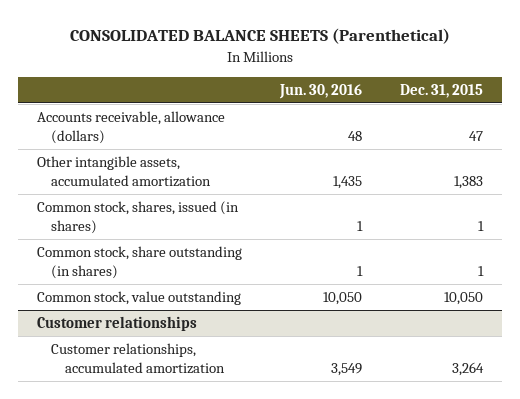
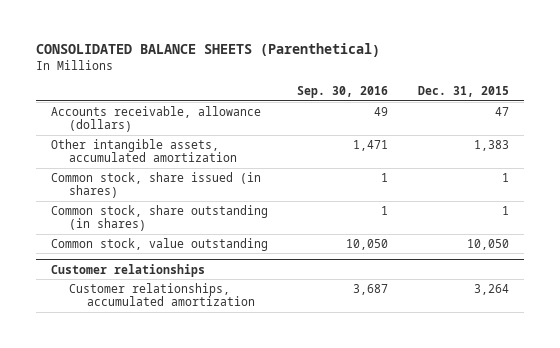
[278,83,362,99] Jun. 30, 2016 -> none
none -> [297,86,389,99] Sep. 30, 2016
[37,201,240,235] Common stock, shares, issued (in shares) -> [50,171,261,199] Common stock, share issued (in shares)

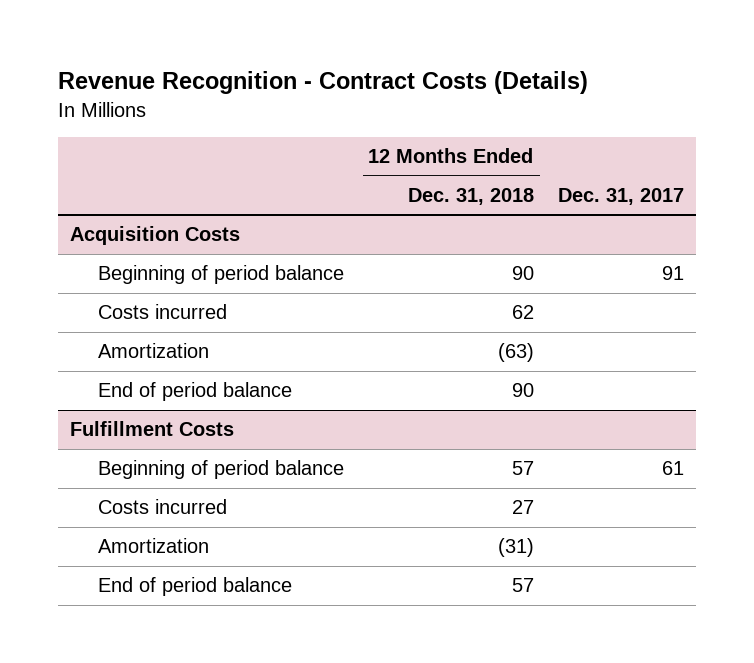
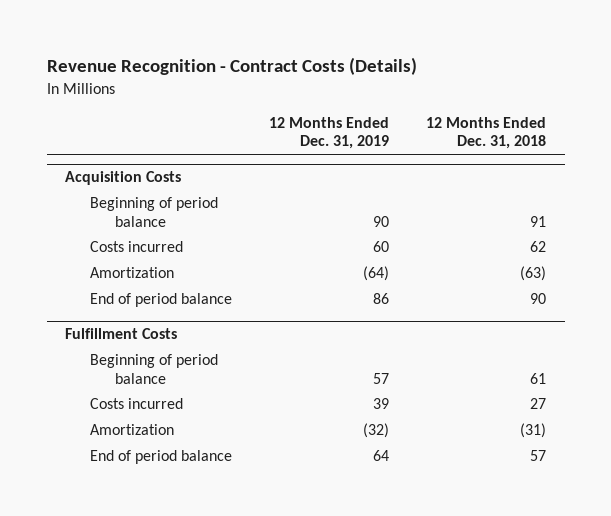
[557,187,684,205] Dec. 31, 2017 -> none
none -> [269,116,390,150] 12 Months Ended Dec. 31, 2019
[511,266,534,281] 90 -> [530,215,547,227] 91
[511,461,534,476] 57 -> [530,372,547,384] 61

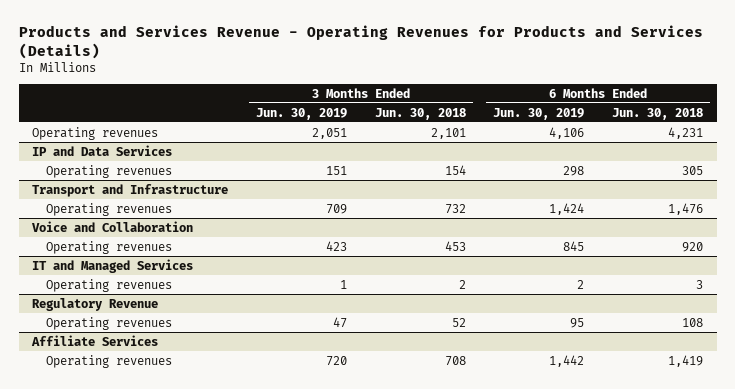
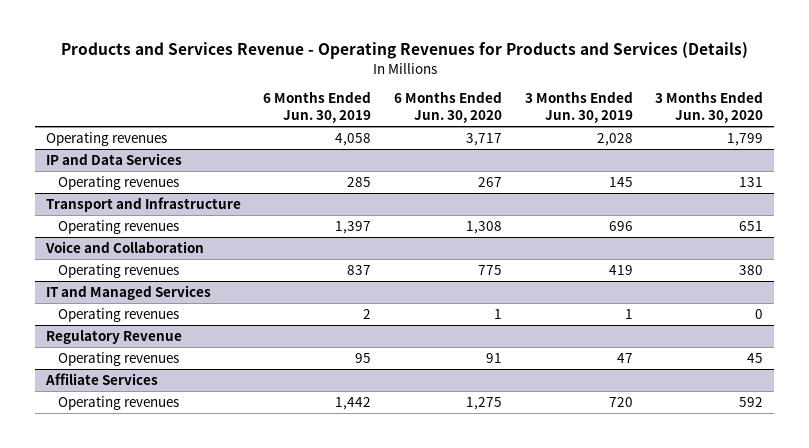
[374,107,466,120] Jun. 30, 2018 -> none
[612,107,704,120] Jun. 30, 2018 -> none
none -> [394,90,503,124] 6 Months Ended Jun. 30, 2020
none -> [655,90,764,124] 3 Months Ended Jun. 30, 2020
[312,127,348,139] 2,051 -> [596,132,633,146] 2,028
[549,126,585,139] 4,106 -> [335,132,372,146] 4,058
[326,165,348,175] 151 -> [608,176,633,187] 145
[563,165,585,176] 298 -> [347,176,372,187] 285
[326,203,348,214] 709 -> [608,220,633,231] 696
[549,202,585,215] 1,424 -> [335,220,372,234] 1,397
[326,240,348,251] 423 -> [608,264,633,275] 419
[563,240,585,251] 845 -> [347,264,372,275] 837

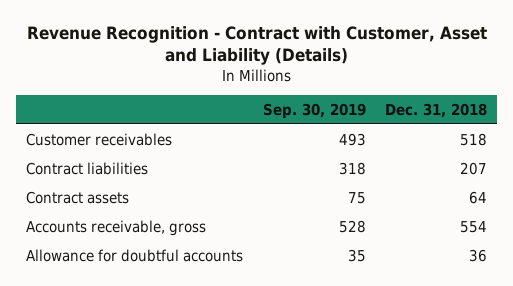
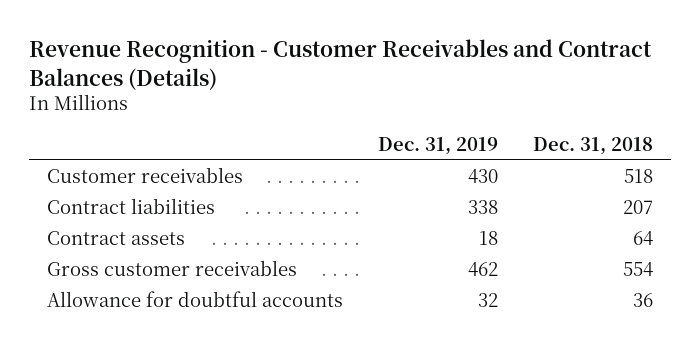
[26,25,487,66] Revenue Recognition - Contract with Customer, Asset and Liability (Details) -> [28,39,652,90] Revenue Recognition - Customer Receivables and Contract Balances (Details)
[262,102,366,119] Sep. 30, 2019 -> none
none -> [377,137,498,156] Dec. 31, 2019
[25,219,206,236] Accounts receivable, gross -> [46,260,297,277] Gross customer receivables

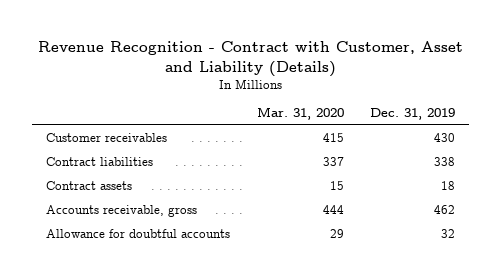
[28,39,652,90] Revenue Recognition - Customer Receivables and Contract Balances (Details) -> [37,41,463,77] Revenue Recognition - Contract with Customer, Asset and Liability (Details)
[533,137,654,156] Dec. 31, 2018 -> none
none -> [256,107,344,121] Mar. 31, 2020
[46,260,297,277] Gross customer receivables -> [45,205,197,218] Accounts receivable, gross

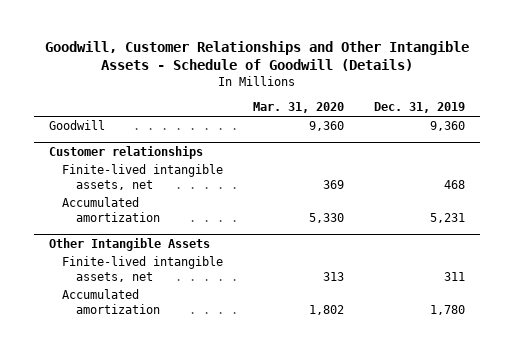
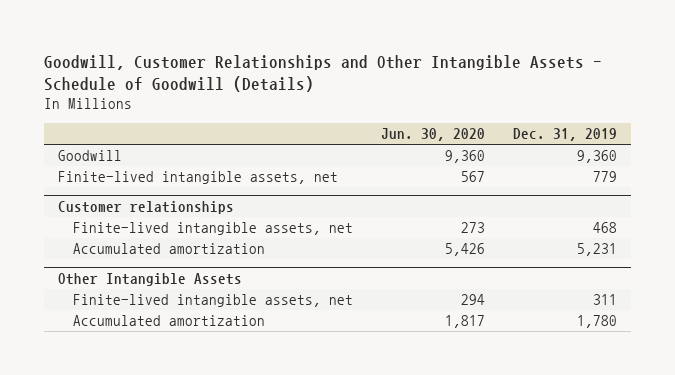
[253,102,345,114] Mar. 31, 2020 -> none
none -> [381,127,486,141] Jun. 30, 2020
none -> [58,171,339,185] Finite-lived intangible assets, net

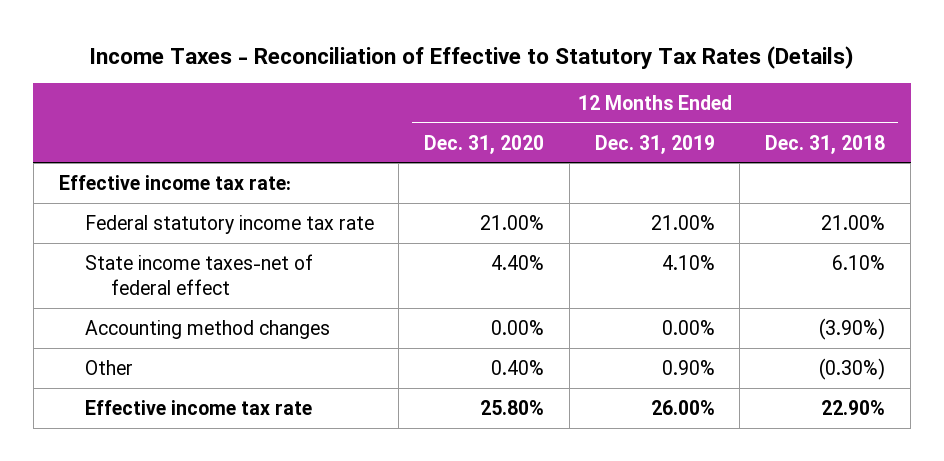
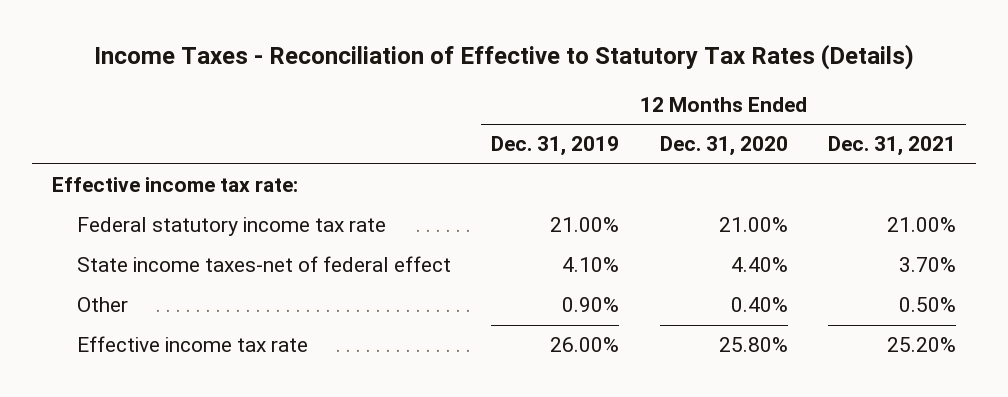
[765,134,886,154] Dec. 31, 2018 -> none
none -> [828,136,957,157] Dec. 31, 2021
[84,319,330,339] Accounting method changes -> none

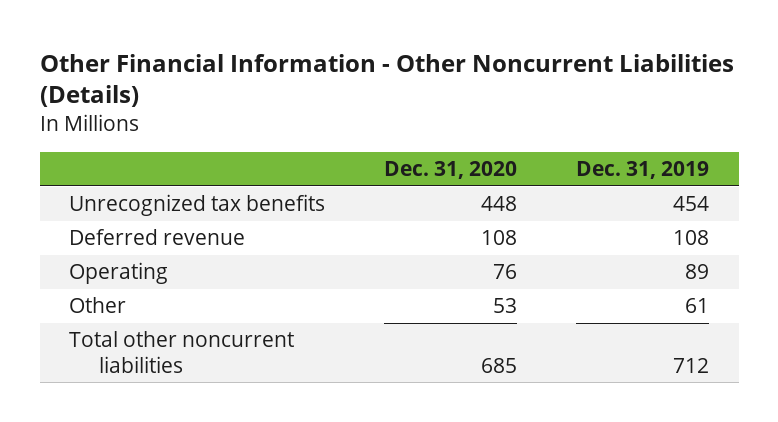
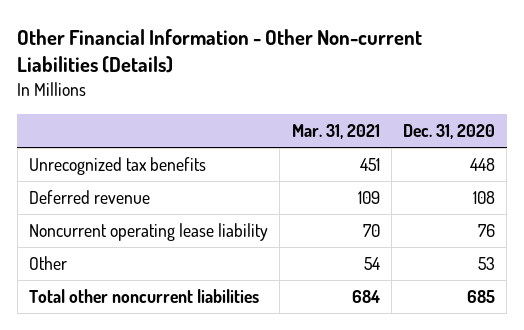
[39,53,734,108] Other Financial Information - Other Noncurrent Liabilities (Details) -> [17,28,423,74] Other Financial Information - Other Non-current Liabilities (Details)
[576,160,710,179] Dec. 31, 2019 -> none
none -> [291,123,380,139] Mar. 31, 2021
[69,262,169,285] Operating -> [29,223,269,242] Noncurrent operating lease liability

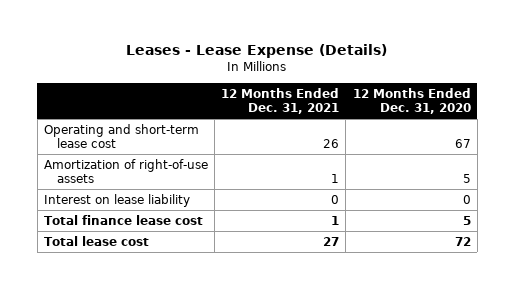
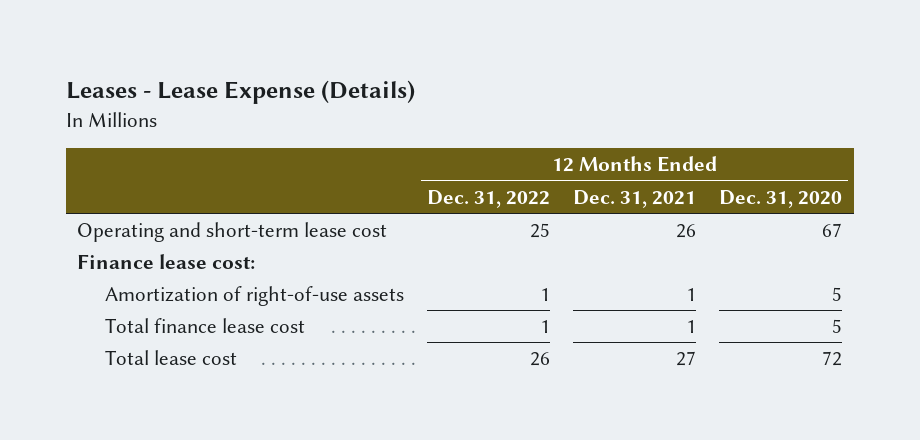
none -> [427,189,551,208] Dec. 31, 2022
none -> [77,254,256,270] Finance lease cost:
[43,193,190,207] Interest on lease liability -> none

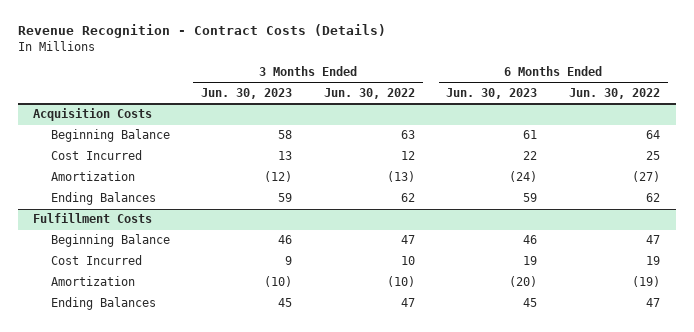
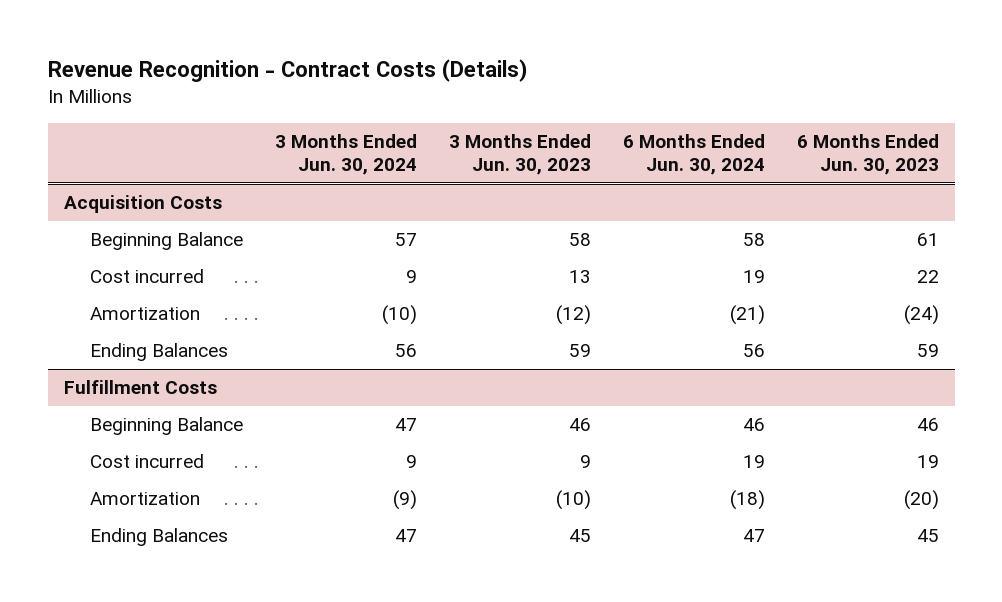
[323,87,415,99] Jun. 30, 2022 -> none
[569,87,661,99] Jun. 30, 2022 -> none
none -> [275,133,418,176] 3 Months Ended Jun. 30, 2024
none -> [622,133,765,176] 6 Months Ended Jun. 30, 2024
[50,150,142,161] Cost Incurred -> [90,269,205,284] Cost incurred
[50,255,142,266] Cost Incurred -> [90,454,205,469] Cost incurred

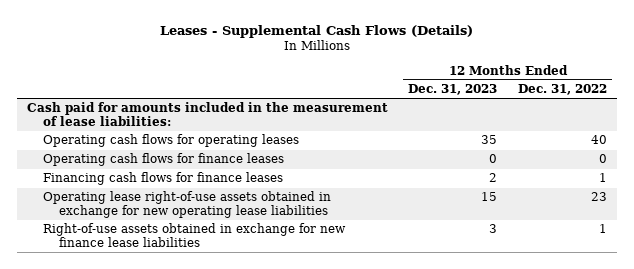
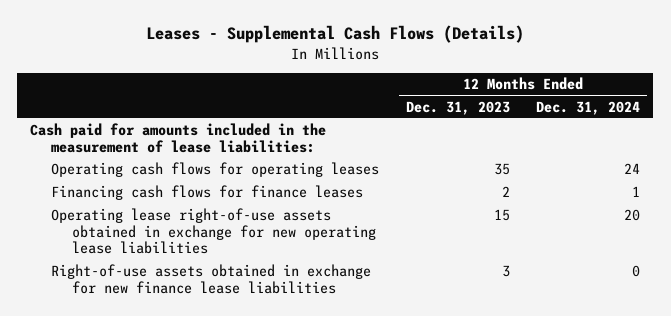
[517,84,607,96] Dec. 31, 2022 -> none
none -> [536,100,641,115] Dec. 31, 2024
[43,153,285,167] Operating cash flows for finance leases -> none

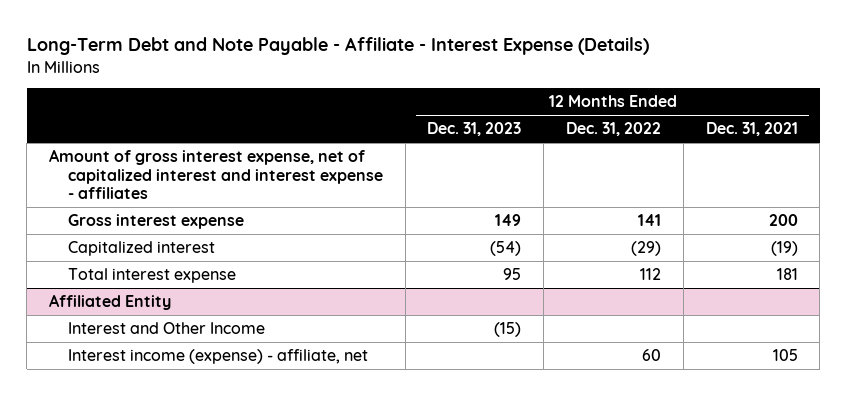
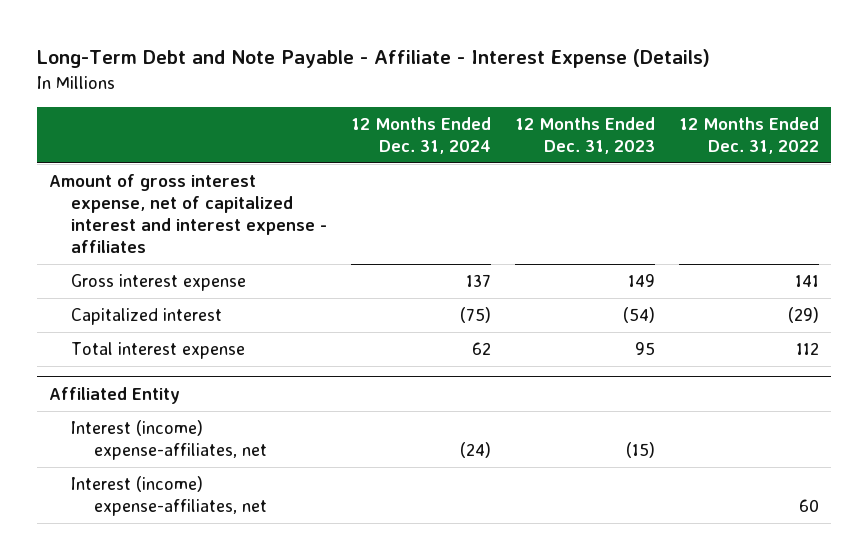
[705,122,798,137] Dec. 31, 2021 -> none
none -> [351,116,492,154] 12 Months Ended Dec. 31, 2024
[67,322,265,335] Interest and Other Income -> [71,420,267,461] Interest (income) expense-affiliates, net
[67,349,368,365] Interest income (expense) - affiliate, net -> [71,476,267,517] Interest (income) expense-affiliates, net

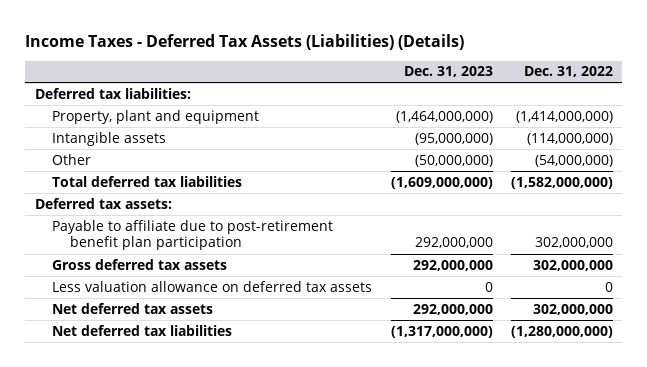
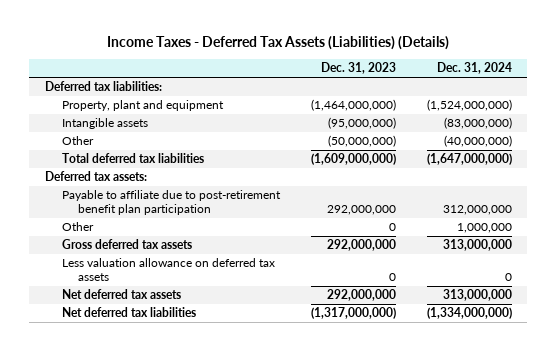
[523,66,613,78] Dec. 31, 2022 -> none
none -> [436,62,512,75] Dec. 31, 2024
none -> [61,222,94,232] Other

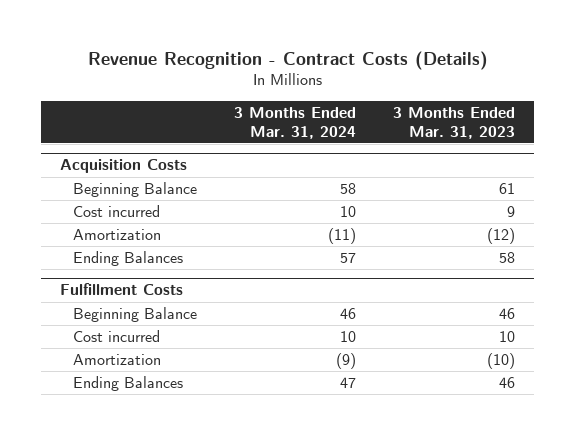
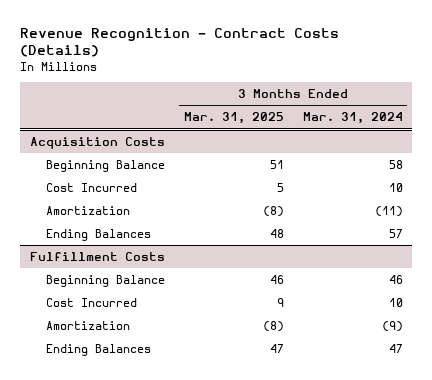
[393,106,516,139] 3 Months Ended Mar. 31, 2023 -> none
none -> [183,112,284,125] Mar. 31, 2025
[72,204,160,217] Cost incurred -> [45,182,137,192] Cost Incurred
[72,329,160,342] Cost incurred -> [45,297,137,307] Cost Incurred

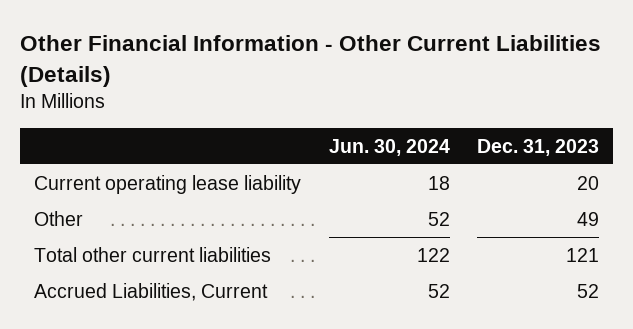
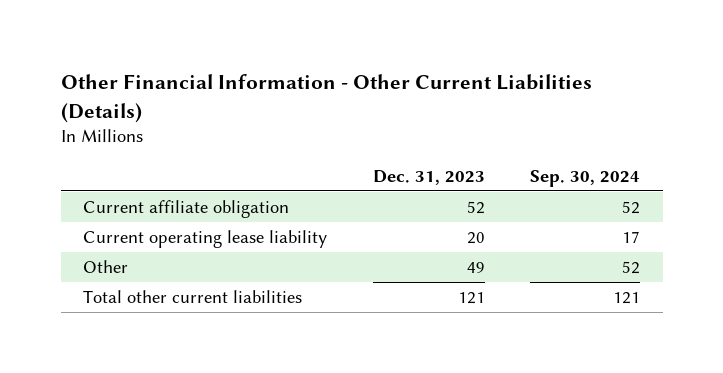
[328,138,450,156] Jun. 30, 2024 -> none
none -> [529,169,640,187] Sep. 30, 2024
none -> [83,200,290,219] Current affiliate obligation
[34,282,269,301] Accrued Liabilities, Current -> none

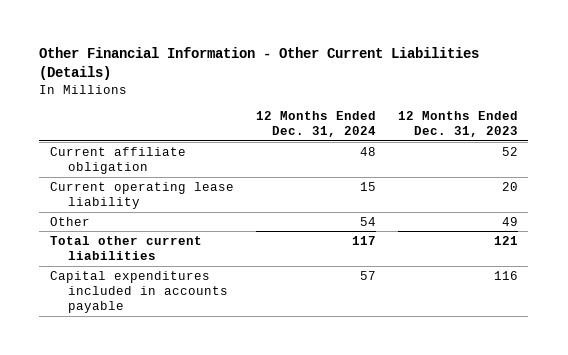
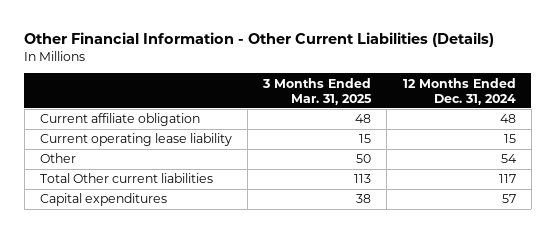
[397,110,518,137] 12 Months Ended Dec. 31, 2023 -> none
none -> [262,77,373,105] 3 Months Ended Mar. 31, 2025
[50,235,203,260] Total other current liabilities -> [39,173,213,184] Total Other current liabilities
[50,270,229,314] Capital expenditures included in accounts payable -> [39,193,167,207] Capital expenditures

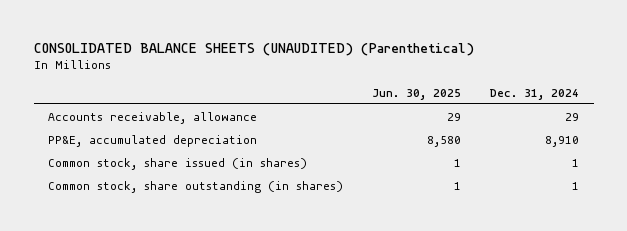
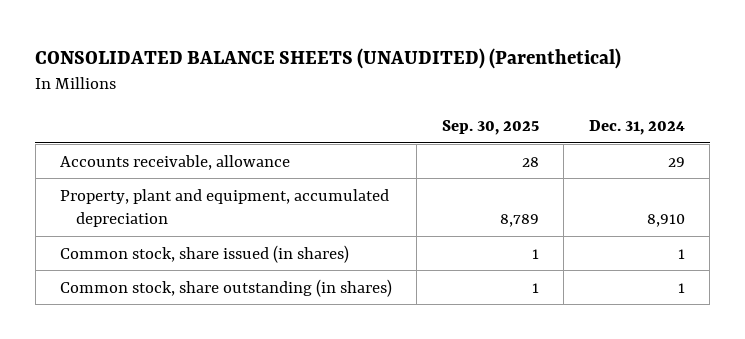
[372,88,462,100] Jun. 30, 2025 -> none
none -> [441,119,539,135] Sep. 30, 2025
[48,134,258,147] PP&E, accumulated depreciation -> [60,188,390,227] Property, plant and equipment, accumulated depreciation

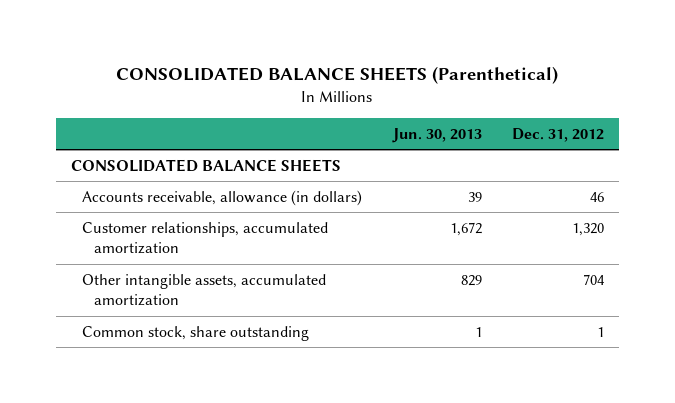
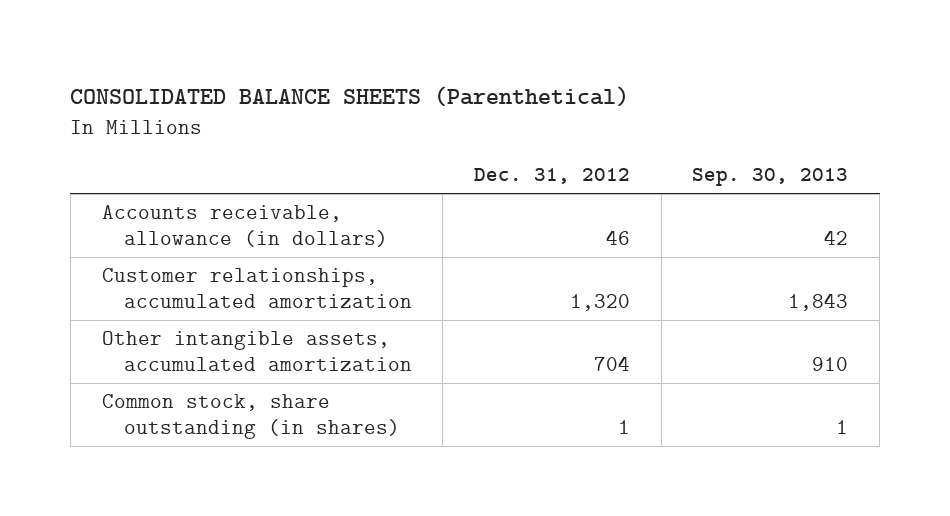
[391,127,482,143] Jun. 30, 2013 -> none
none -> [692,168,849,187] Sep. 30, 2013
[70,158,341,172] CONSOLIDATED BALANCE SHEETS -> none
[82,325,310,341] Common stock, share outstanding -> [101,394,400,440] Common stock, share outstanding (in shares)

